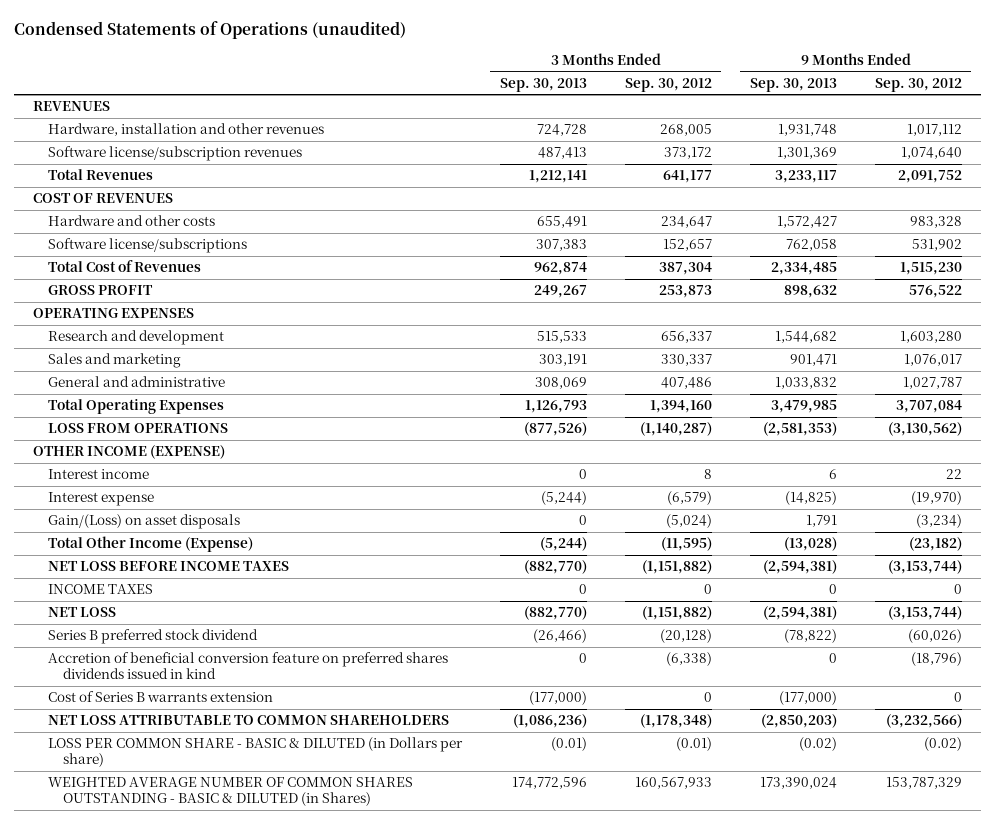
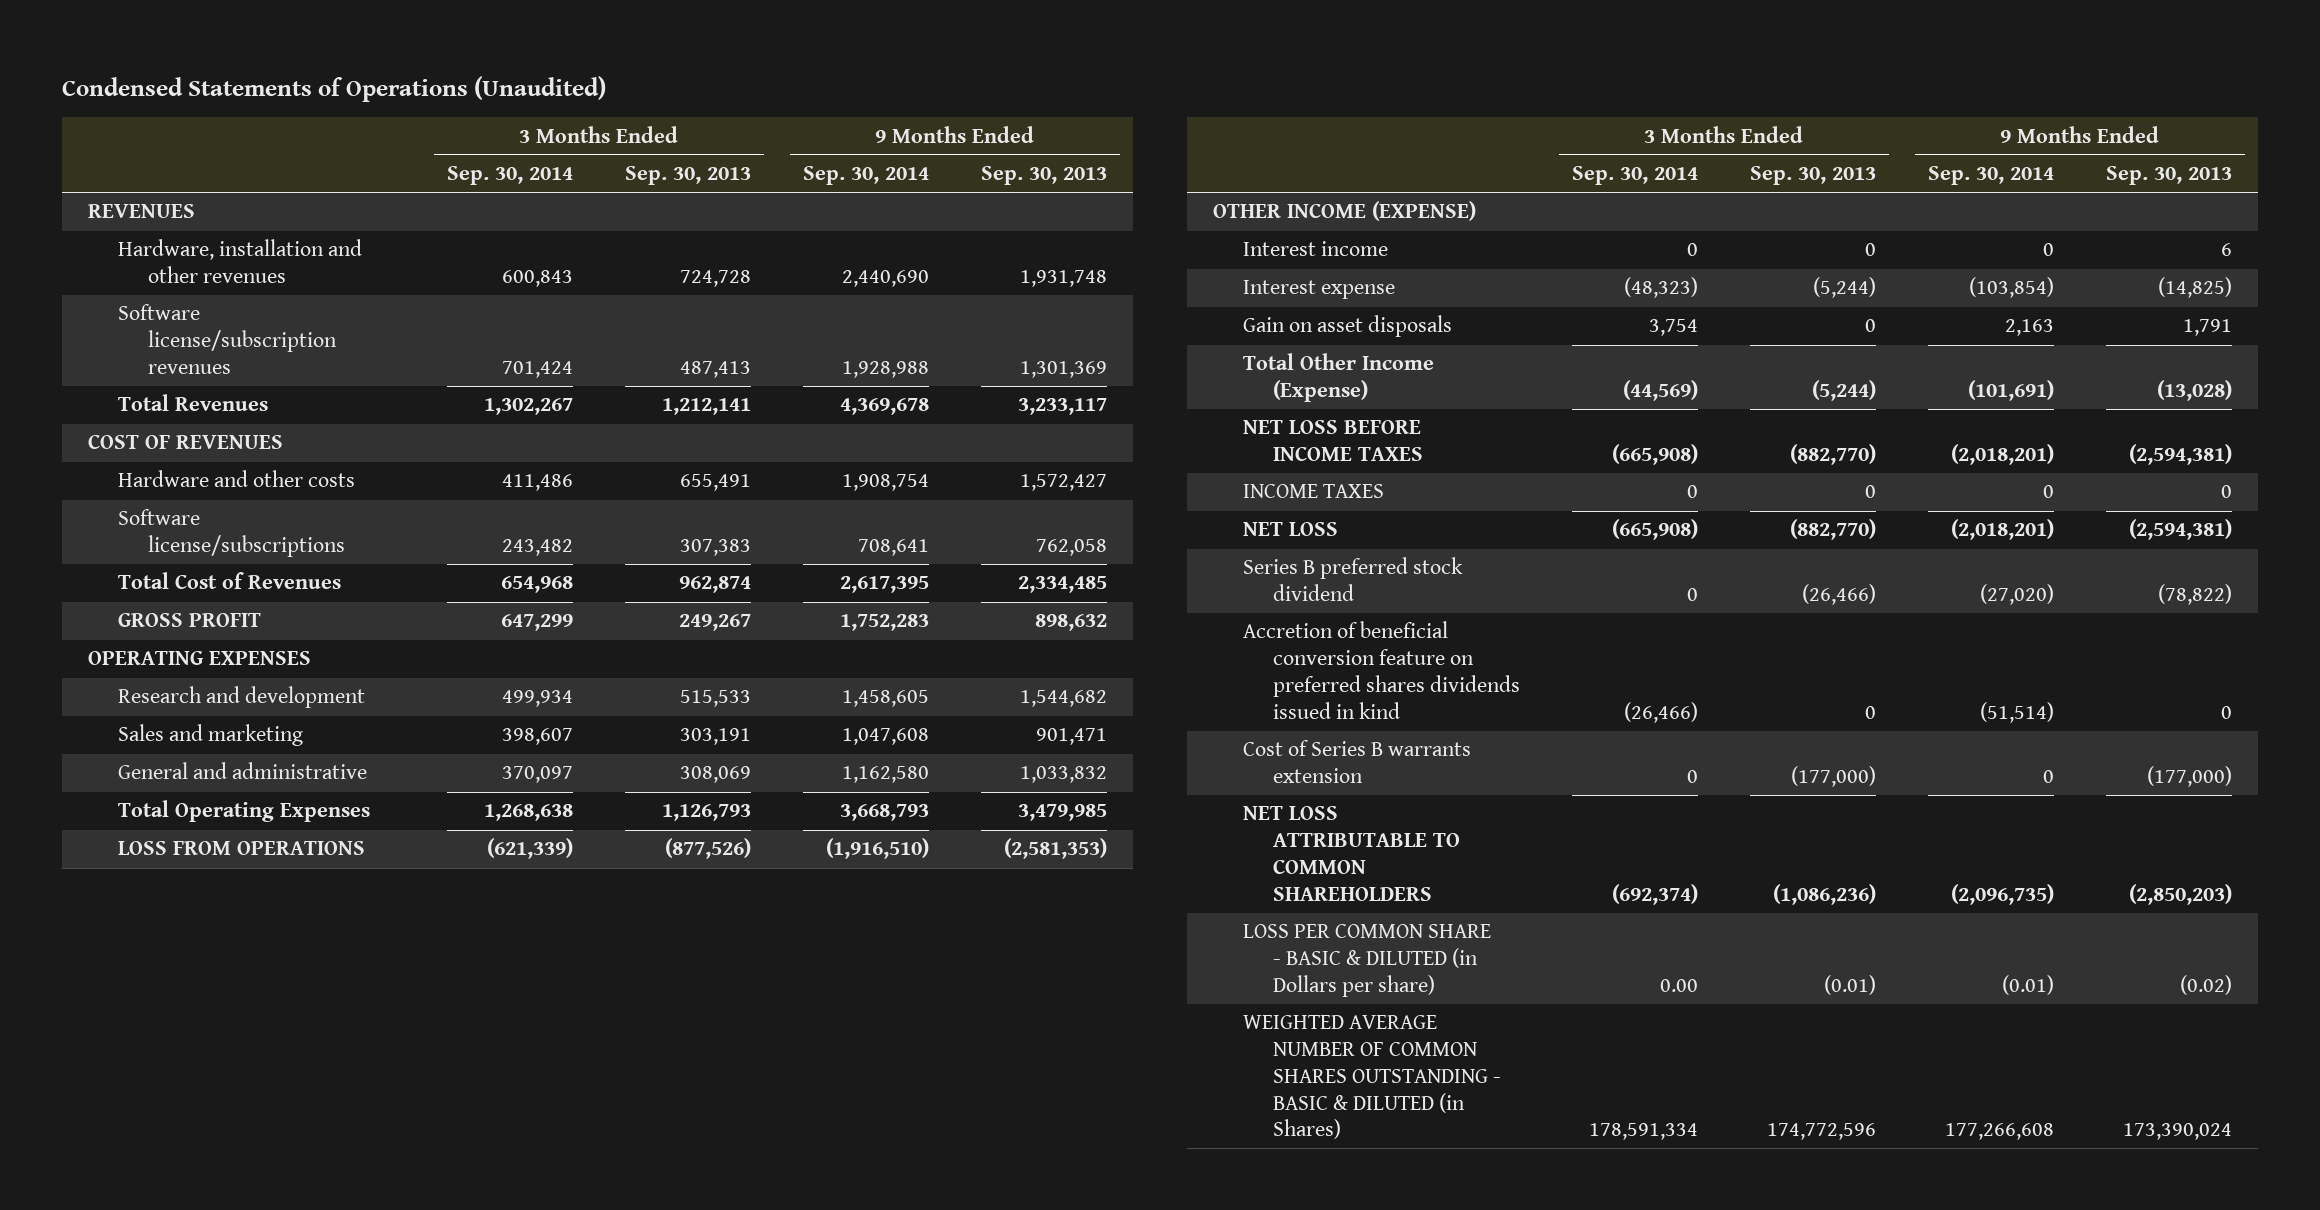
[13,20,406,39] Condensed Statements of Operations (unaudited) -> [62,75,607,102] Condensed Statements of Operations (Unaudited)
[624,77,712,92] Sep. 30, 2012 -> none
[874,77,962,92] Sep. 30, 2012 -> none
none -> [447,166,574,186] Sep. 30, 2014
none -> [803,166,930,186] Sep. 30, 2014
[48,514,241,530] Gain/(Loss) on asset disposals -> [1243,315,1453,338] Gain on asset disposals

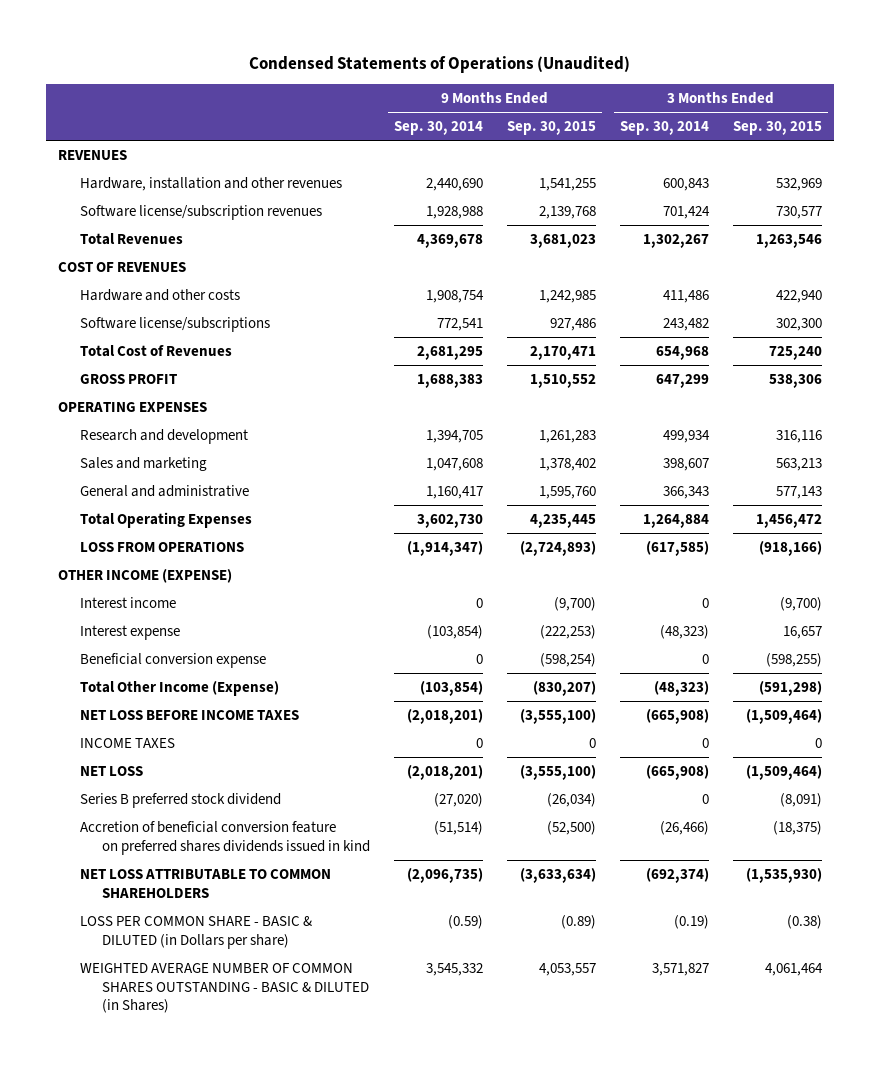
[625,166,752,186] Sep. 30, 2013 -> none
[981,166,1108,186] Sep. 30, 2013 -> none
none -> [506,121,596,136] Sep. 30, 2015
none -> [732,121,822,136] Sep. 30, 2015
[858,539,930,557] 708,641 -> [436,318,483,332] 772,541
[840,576,930,594] 2,617,395 -> [416,346,483,361] 2,681,295
[840,614,930,632] 1,752,283 -> [416,374,483,389] 1,688,383
[842,690,930,708] 1,458,605 -> [425,430,483,444] 1,394,705
[502,766,574,784] 370,097 -> [662,486,709,500] 366,343
[842,766,930,784] 1,162,580 -> [425,486,483,500] 1,160,417
[484,804,574,822] 1,268,638 -> [642,514,709,529] 1,264,884
[840,804,930,822] 3,668,793 -> [416,514,483,529] 3,602,730
[487,838,574,860] (621,339) -> [645,541,709,557] (617,585)
[826,838,930,860] (1,916,510) -> [406,541,483,557] (1,914,347)
[1243,315,1453,338] Gain on asset disposals -> none
none -> [79,653,266,669] Beneficial conversion expense
[1623,380,1699,402] (44,569) -> [653,681,709,697] (48,323)
[1968,380,2055,402] (101,691) -> [419,681,483,697] (103,854)
[1243,740,1472,784] Cost of Series B warrants extension -> none
[1660,978,1699,992] 0.00 -> [673,915,709,930] (0.19)
[2002,974,2055,995] (0.01) -> [447,915,483,930] (0.59)
[1589,1123,1699,1141] 178,591,334 -> [651,963,709,977] 3,571,827
[1945,1123,2055,1141] 177,266,608 -> [425,963,483,977] 3,545,332

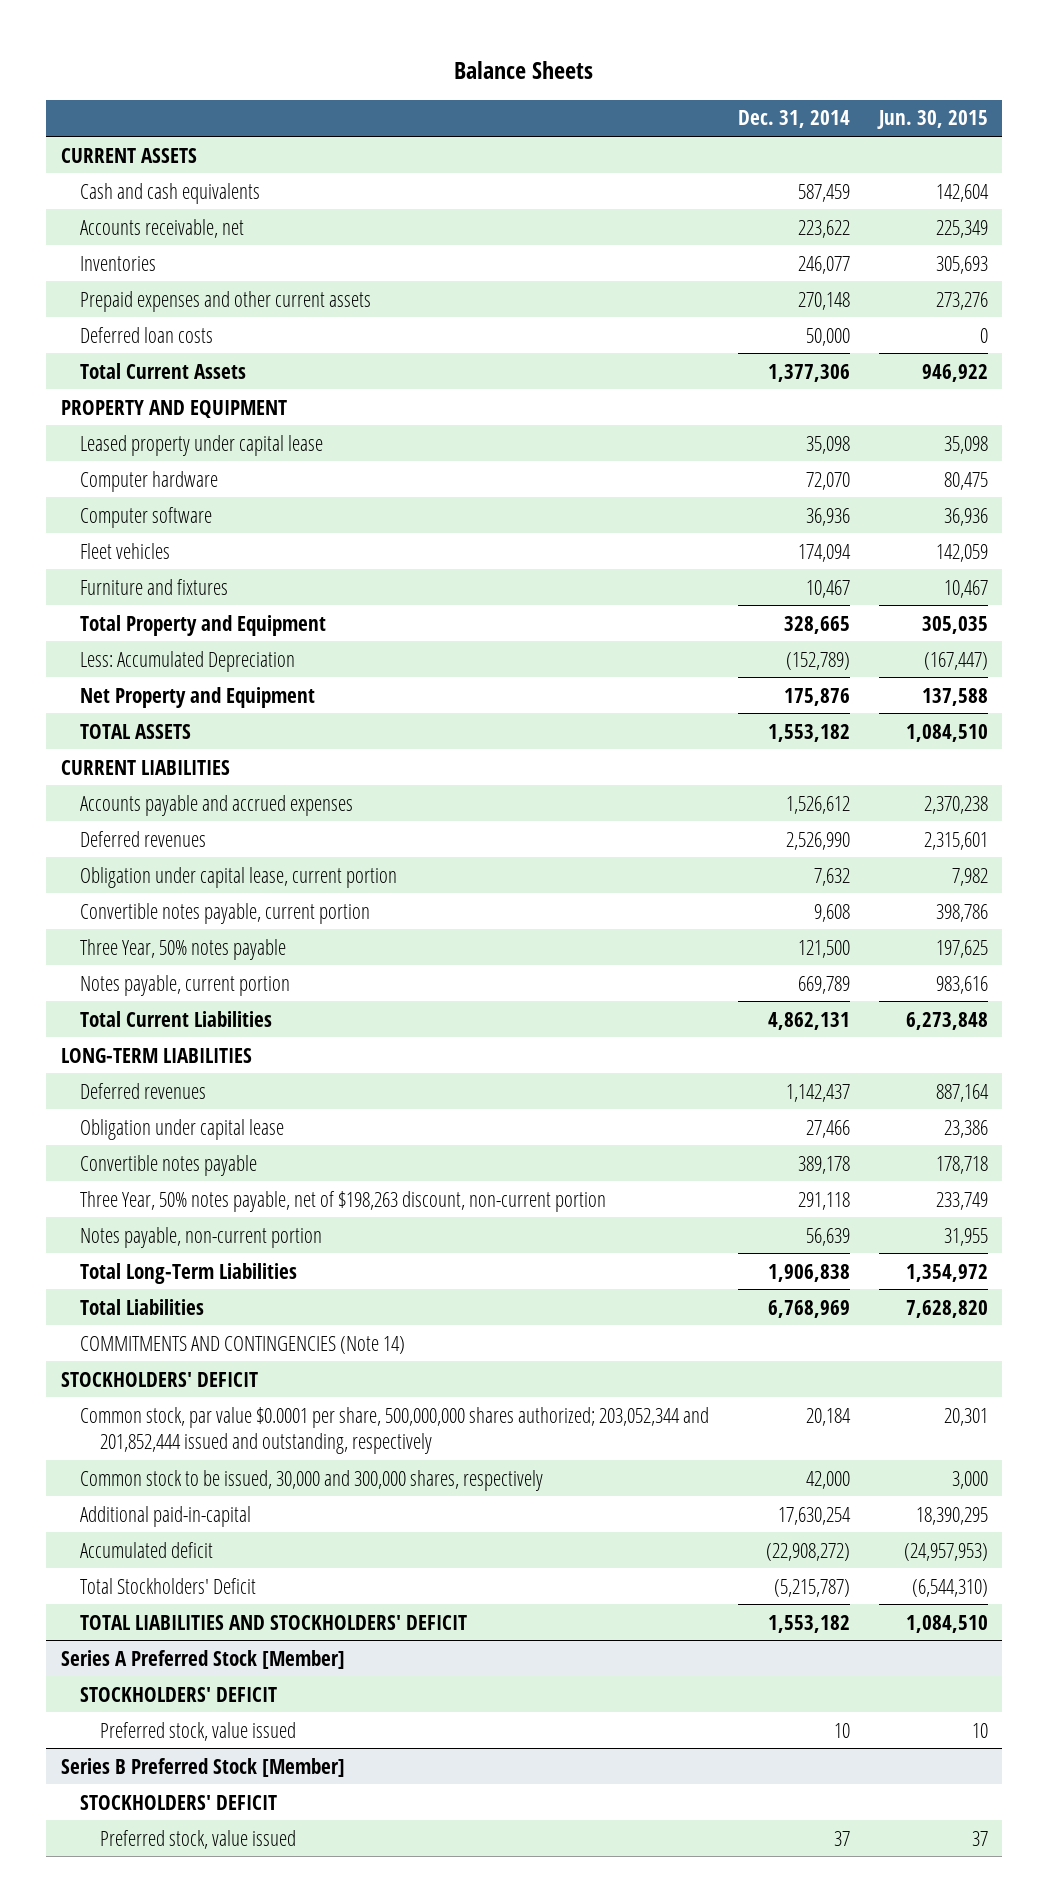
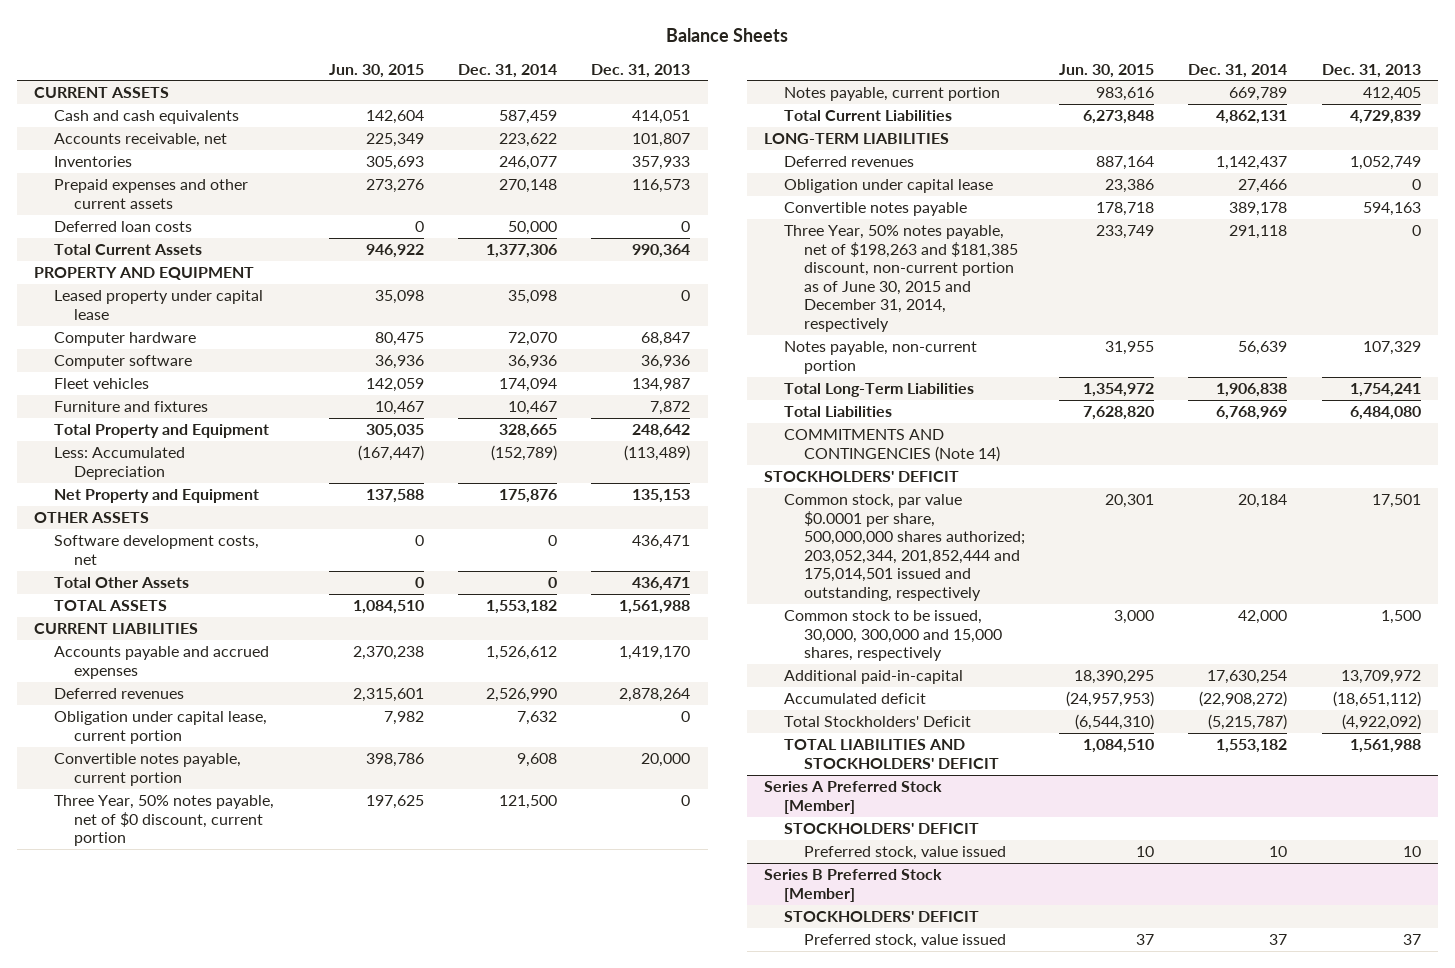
none -> [591,63,691,78] Dec. 31, 2013
none -> [34,512,150,524] OTHER ASSETS
none -> [54,535,260,565] Software development costs, net
none -> [54,577,190,589] Total Other Assets
[80,938,287,960] Three Year, 50% notes payable -> [54,795,275,847] Three Year, 50% notes payable, net of $0 discount, current portion
[80,1190,607,1212] Three Year, 50% notes payable, net of $198,263 discount, non-current portion -> [784,225,1019,333] Three Year, 50% notes payable, net of $198,263 and $181,385 discount, non-current portion as of June 30, 2015 and December 31, 2014, respectively
[80,1406,710,1455] Common stock, par value $0.0001 per share, 500,000,000 shares authorized; 203,052,344 and 201,852,444 issued and outstanding, respectively -> [784,494,1026,602] Common stock, par value $0.0001 per share, 500,000,000 shares authorized; 203,052,344, 201,852,444 and 175,014,501 issued and outstanding, respectively
[80,1469,544,1491] Common stock to be issued, 30,000 and 300,000 shares, respectively -> [784,610,1003,662] Common stock to be issued, 30,000, 300,000 and 15,000 shares, respectively

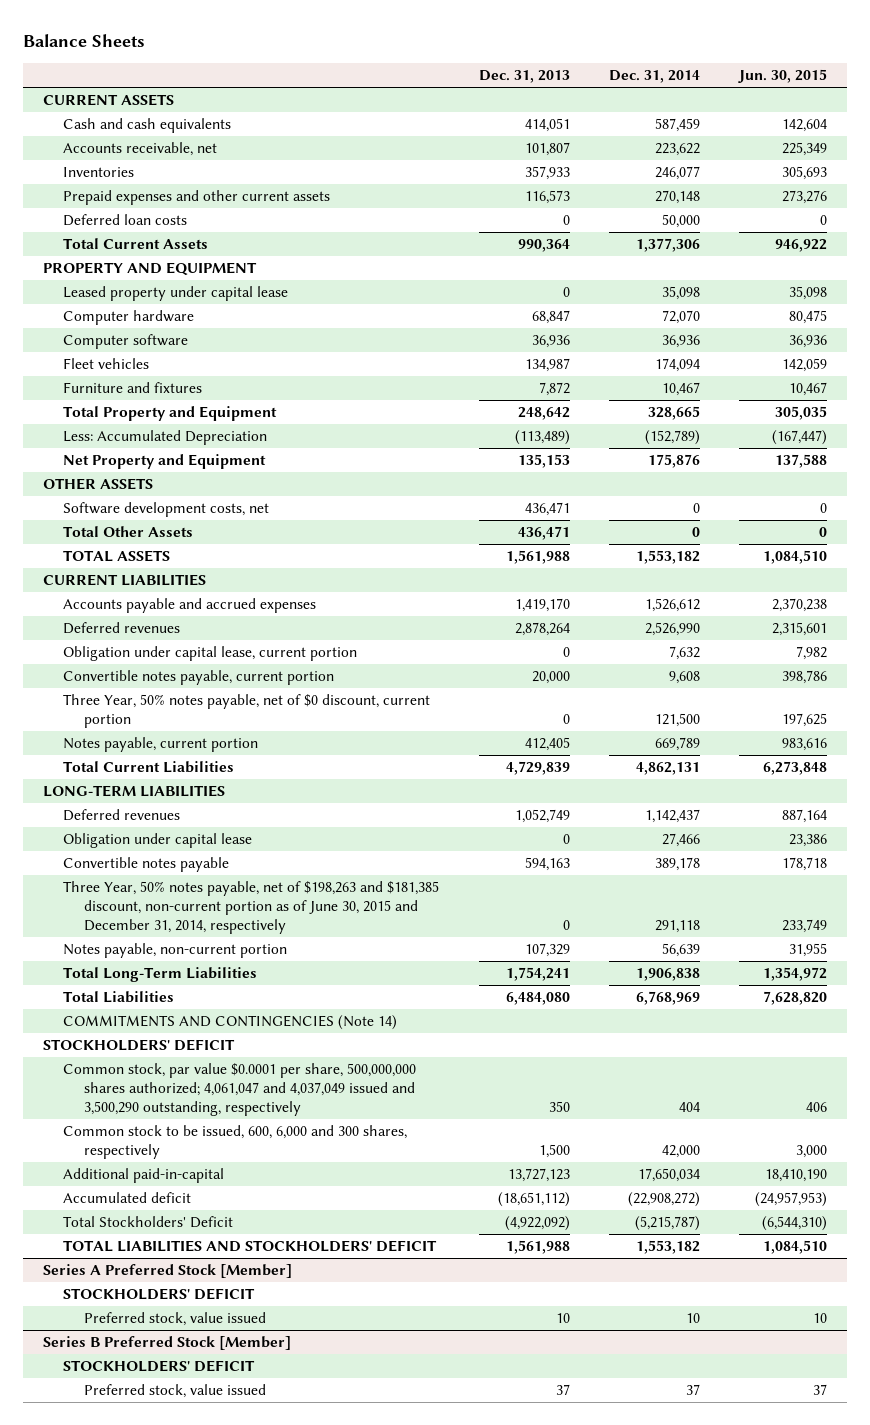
[784,494,1026,602] Common stock, par value $0.0001 per share, 500,000,000 shares authorized; 203,052,344, 201,852,444 and 175,014,501 issued and outstanding, respectively -> [63,1063,417,1117] Common stock, par value $0.0001 per share, 500,000,000 shares authorized; 4,061,047 and 4,037,049 issued and 3,500,290 outstanding, respectively
[1105,494,1155,509] 20,301 -> [806,1102,828,1113] 406
[1238,494,1288,509] 20,184 -> [678,1102,700,1113] 404
[1371,494,1421,509] 17,501 -> [548,1101,570,1113] 350
[784,610,1003,662] Common stock to be issued, 30,000, 300,000 and 15,000 shares, respectively -> [63,1125,408,1160] Common stock to be issued, 600, 6,000 and 300 shares, respectively
[1074,670,1155,685] 18,390,295 -> [765,1169,828,1183] 18,410,190
[1207,670,1288,685] 17,630,254 -> [637,1168,700,1183] 17,650,034
[1340,670,1421,685] 13,709,972 -> [507,1168,570,1183] 13,727,123

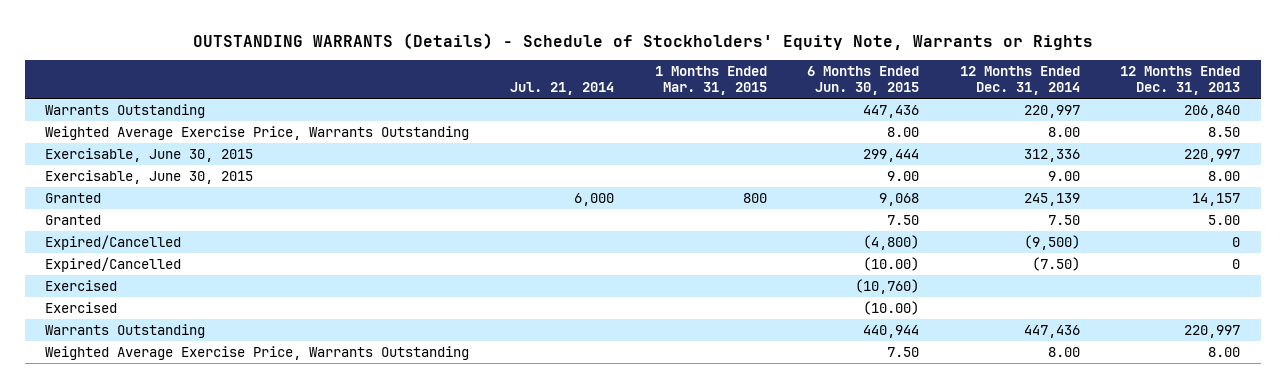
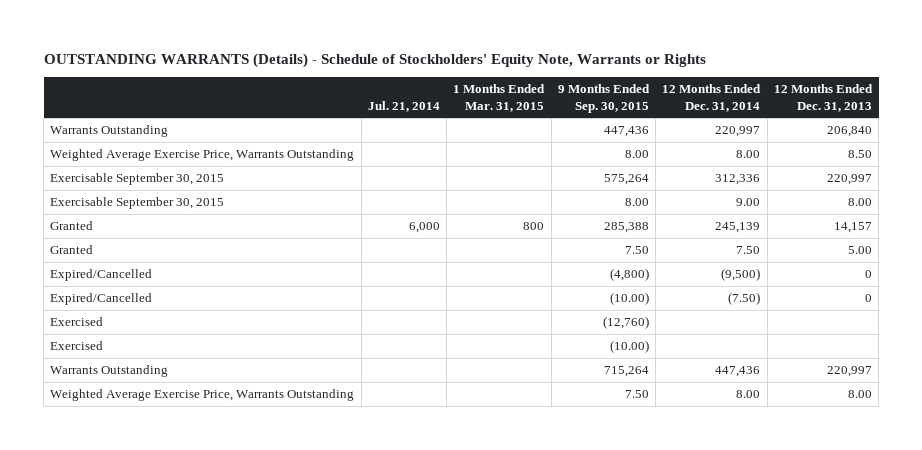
[807,66,920,96] 6 Months Ended Jun. 30, 2015 -> none
none -> [557,83,650,113] 9 Months Ended Sep. 30, 2015
[45,148,254,163] Exercisable, June 30, 2015 -> [50,173,225,186] Exercisable September 30, 2015
[45,170,254,185] Exercisable, June 30, 2015 -> [50,197,225,210] Exercisable September 30, 2015

